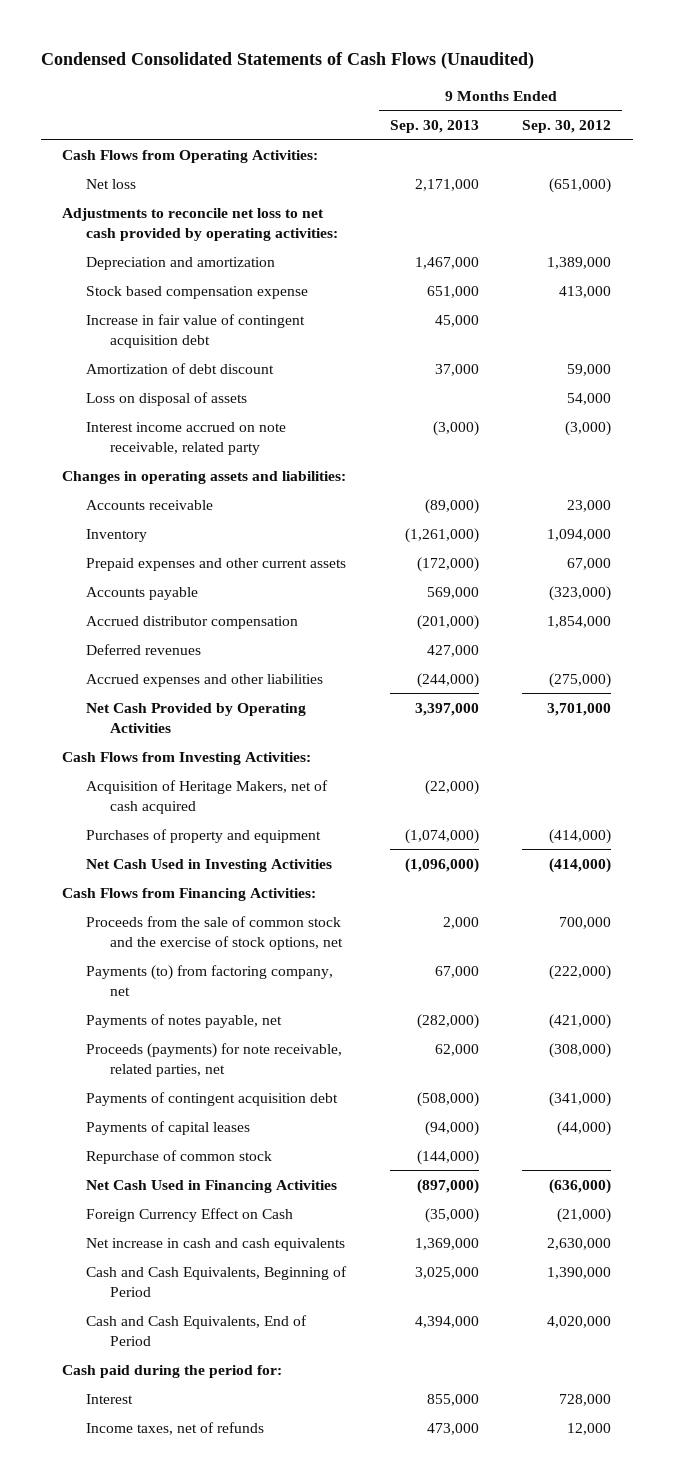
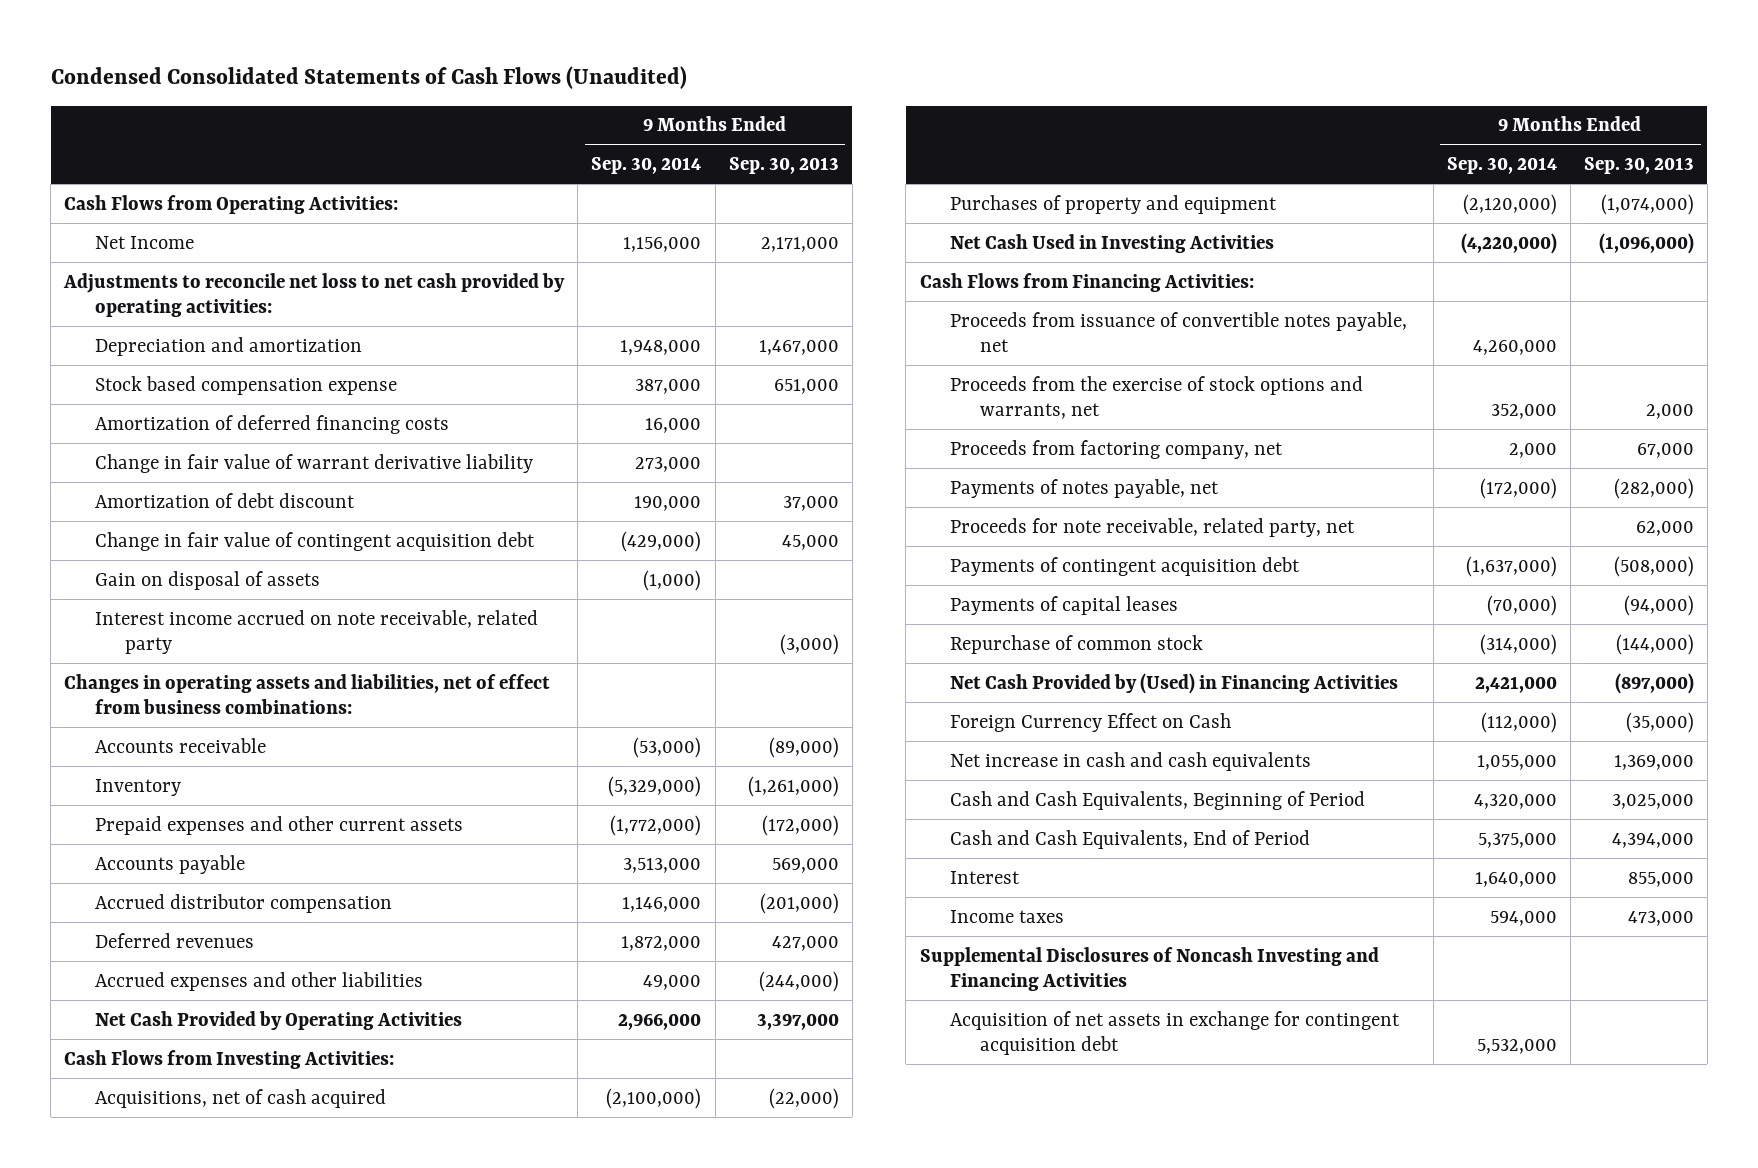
[522,119,612,133] Sep. 30, 2012 -> none
none -> [591,156,702,174] Sep. 30, 2014
[86,178,137,189] Net loss -> [94,235,194,249] Net Income
[86,313,306,348] Increase in fair value of contingent acquisition debt -> none
none -> [94,414,449,434] Amortization of deferred financing costs
none -> [94,453,533,473] Change in fair value of warrant derivative liability
none -> [94,531,535,551] Change in fair value of contingent acquisition debt
[86,391,248,406] Loss on disposal of assets -> [94,570,320,590] Gain on disposal of assets
[62,470,347,484] Changes in operating assets and liabilities: -> [64,673,551,714] Changes in operating assets and liabilities, net of effect from business combinations:
[86,779,329,814] Acquisition of Heritage Makers, net of cash acquired -> [94,1088,386,1108] Acquisitions, net of cash acquired
none -> [949,311,1407,352] Proceeds from issuance of convertible notes payable, net
[86,915,344,950] Proceeds from the sale of common stock and the exercise of stock options, net -> [949,375,1363,419] Proceeds from the exercise of stock options and warrants, net
[86,964,334,996] Payments (to) from factoring company, net -> [949,439,1283,459] Proceeds from factoring company, net
[86,1042,343,1077] Proceeds (payments) for note receivable, related parties, net -> [949,517,1355,537] Proceeds for note receivable, related party, net
[86,1179,338,1193] Net Cash Used in Financing Activities -> [949,672,1398,694] Net Cash Provided by (Used) in Financing Activities
[62,1364,283,1378] Cash paid during the period for: -> none
[86,1421,265,1435] Income taxes, net of refunds -> [949,909,1064,923] Income taxes
none -> [919,946,1379,991] Supplemental Disclosures of Noncash Investing and Financing Activities
none -> [949,1010,1400,1055] Acquisition of net assets in exchange for contingent acquisition debt

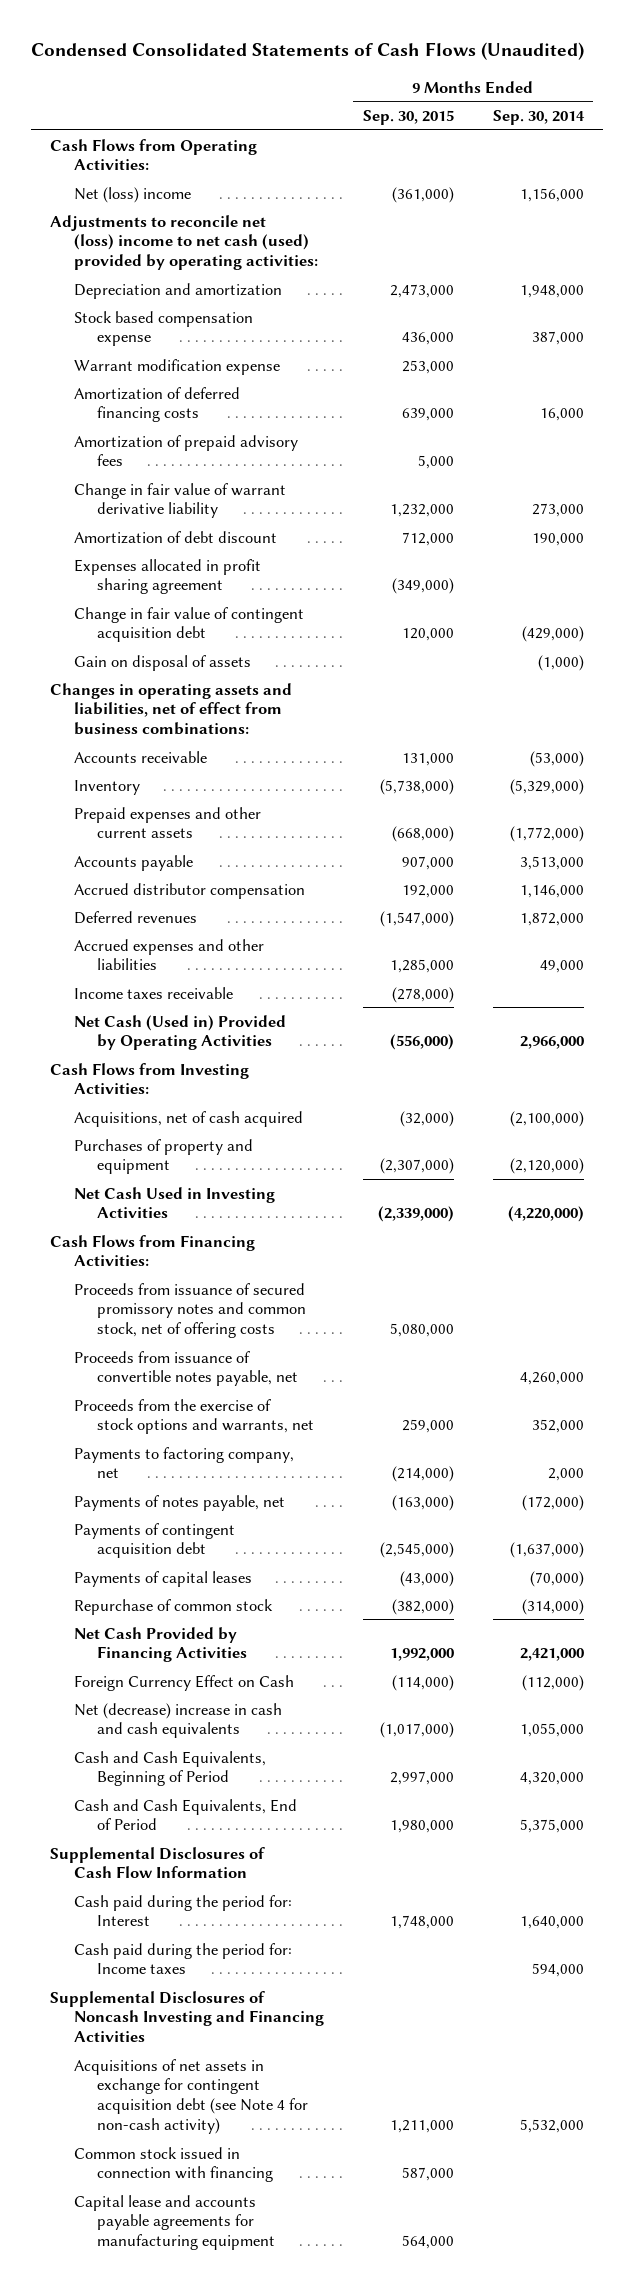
[728,156,839,174] Sep. 30, 2013 -> none
none -> [362,110,454,126] Sep. 30, 2015
[94,235,194,249] Net Income -> [73,186,191,203] Net (loss) income
[63,272,566,317] Adjustments to reconcile net loss to net cash provided by operating activities: -> [50,214,318,270] Adjustments to reconcile net (loss) income to net cash (used) provided by operating activities:
none -> [73,358,280,375] Warrant modification expense
none -> [73,434,298,467] Amortization of prepaid advisory fees
none -> [73,558,261,595] Expenses allocated in profit sharing agreement
[94,609,538,654] Interest income accrued on note receivable, related party -> none
none -> [73,986,233,999] Income taxes receivable
[94,1010,462,1030] Net Cash Provided by Operating Activities -> [73,1014,286,1051] Net Cash (Used in) Provided by Operating Activities
none -> [73,1282,307,1338] Proceeds from issuance of secured promissory notes and common stock, net of offering costs
[949,439,1283,459] Proceeds from factoring company, net -> [73,1446,294,1479] Payments to factoring company, net
[949,517,1355,537] Proceeds for note receivable, related party, net -> none
[949,672,1398,694] Net Cash Provided by (Used) in Financing Activities -> [73,1626,248,1663] Net Cash Provided by Financing Activities
[949,751,1311,771] Net increase in cash and cash equivalents -> [73,1702,282,1739] Net (decrease) increase in cash and cash equivalents
none -> [50,1846,266,1879] Supplemental Disclosures of Cash Flow Information
[949,870,1020,884] Interest -> [73,1894,292,1927] Cash paid during the period for: Interest
[949,909,1064,923] Income taxes -> [73,1942,292,1975] Cash paid during the period for: Income taxes
[949,1010,1400,1055] Acquisition of net assets in exchange for contingent acquisition debt -> [73,2058,309,2134] Acquisitions of net assets in exchange for contingent acquisition debt (see Note 4 for non-cash activity)
none -> [73,2146,274,2183] Common stock issued in connection with financing
none -> [73,2194,276,2250] Capital lease and accounts payable agreements for manufacturing equipment

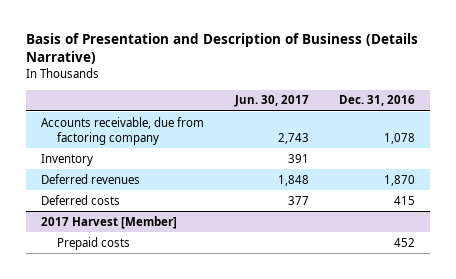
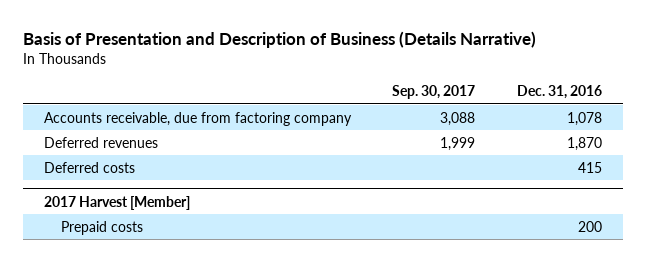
[233,95,309,108] Jun. 30, 2017 -> none
none -> [392,85,476,100] Sep. 30, 2017
[41,153,94,166] Inventory -> none
[394,237,416,247] 452 -> [577,220,602,232] 200

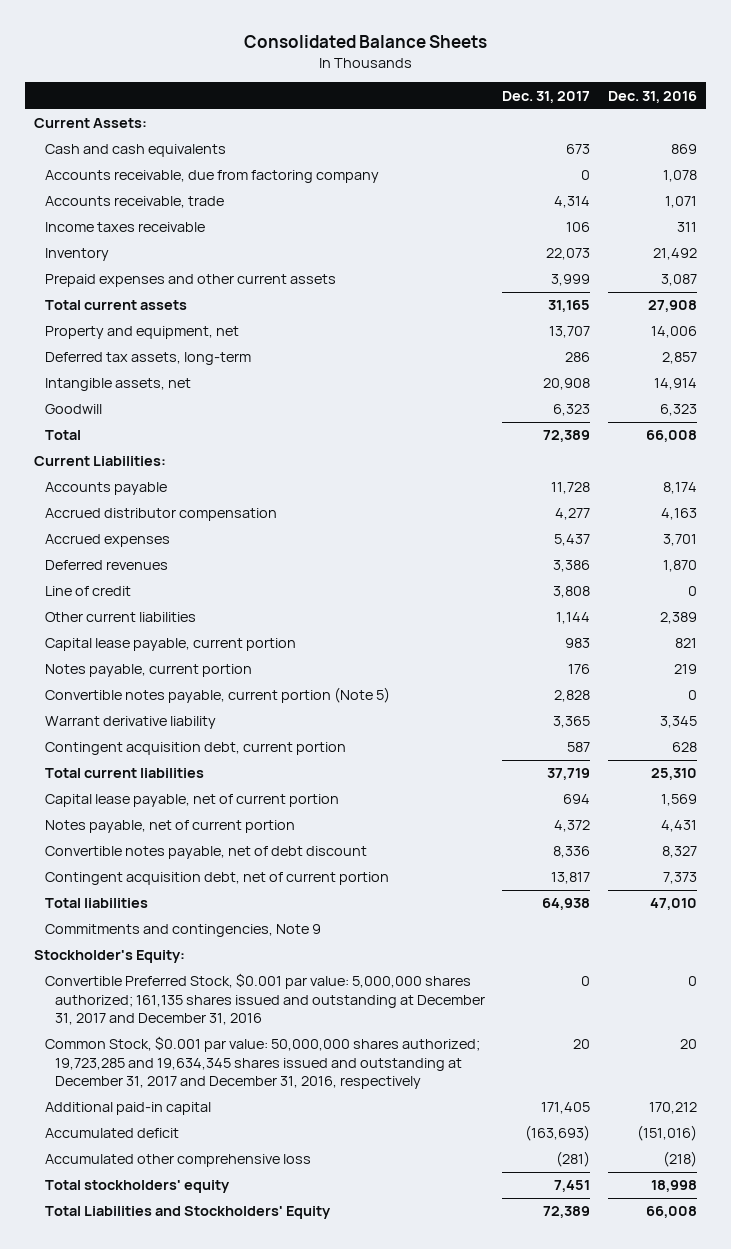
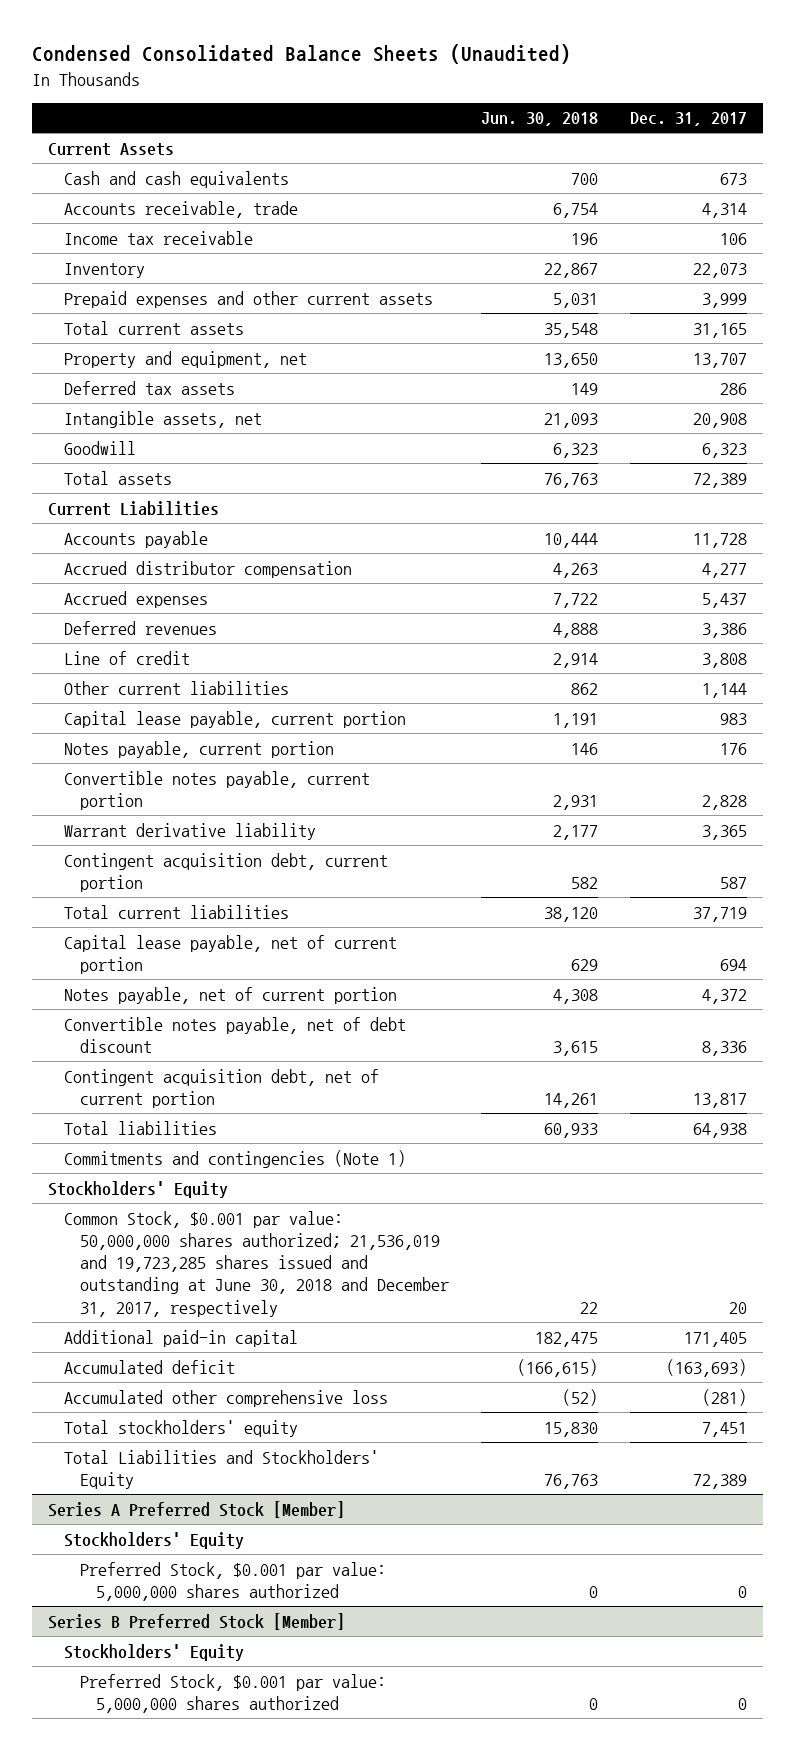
[243,35,487,49] Consolidated Balance Sheets -> [32,44,572,65] Condensed Consolidated Balance Sheets (Unaudited)
[608,90,698,103] Dec. 31, 2016 -> none
none -> [481,112,599,127] Jun. 30, 2018
[34,118,148,129] Current Assets: -> [48,142,175,156] Current Assets
[44,170,379,184] Accounts receivable, due from factoring company -> none
[44,222,205,233] Income taxes receivable -> [64,230,254,245] Income tax receivable
[44,352,251,366] Deferred tax assets, long-term -> [64,380,236,395] Deferred tax assets
[44,430,81,441] Total -> [64,470,173,485] Total assets
[34,456,167,467] Current Liabilities: -> [48,500,220,516] Current Liabilities
[44,687,390,704] Convertible notes payable, current portion (Note 5) -> [64,770,371,810] Convertible notes payable, current portion
[44,973,485,1026] Convertible Preferred Stock, $0.001 par value: 5,000,000 shares authorized; 161,135 shares issued and outstanding at December 31, 2017 and December 31, 2016 -> none
[44,924,321,938] Commitments and contingencies, Note 9 -> [64,1149,407,1168] Commitments and contingencies (Note 1)
[34,950,186,964] Stockholder's Equity: -> [48,1180,229,1198] Stockholders' Equity
[44,1036,480,1090] Common Stock, $0.001 par value: 50,000,000 shares authorized; 19,723,285 and 19,634,345 shares issued and outstanding at December 31, 2017 and December 31, 2016, respectively -> [64,1210,449,1317] Common Stock, $0.001 par value: 50,000,000 shares authorized; 21,536,019 and 19,723,285 shares issued and outstanding at June 30, 2018 and December 31, 2017, respectively
none -> [48,1500,346,1518] Series A Preferred Stock [Member]
none -> [64,1531,245,1549] Stockholders' Equity
none -> [79,1561,386,1601] Preferred Stock, $0.001 par value: 5,000,000 shares authorized
none -> [48,1612,346,1630] Series B Preferred Stock [Member]
none -> [64,1643,245,1661] Stockholders' Equity
none -> [79,1673,386,1713] Preferred Stock, $0.001 par value: 5,000,000 shares authorized

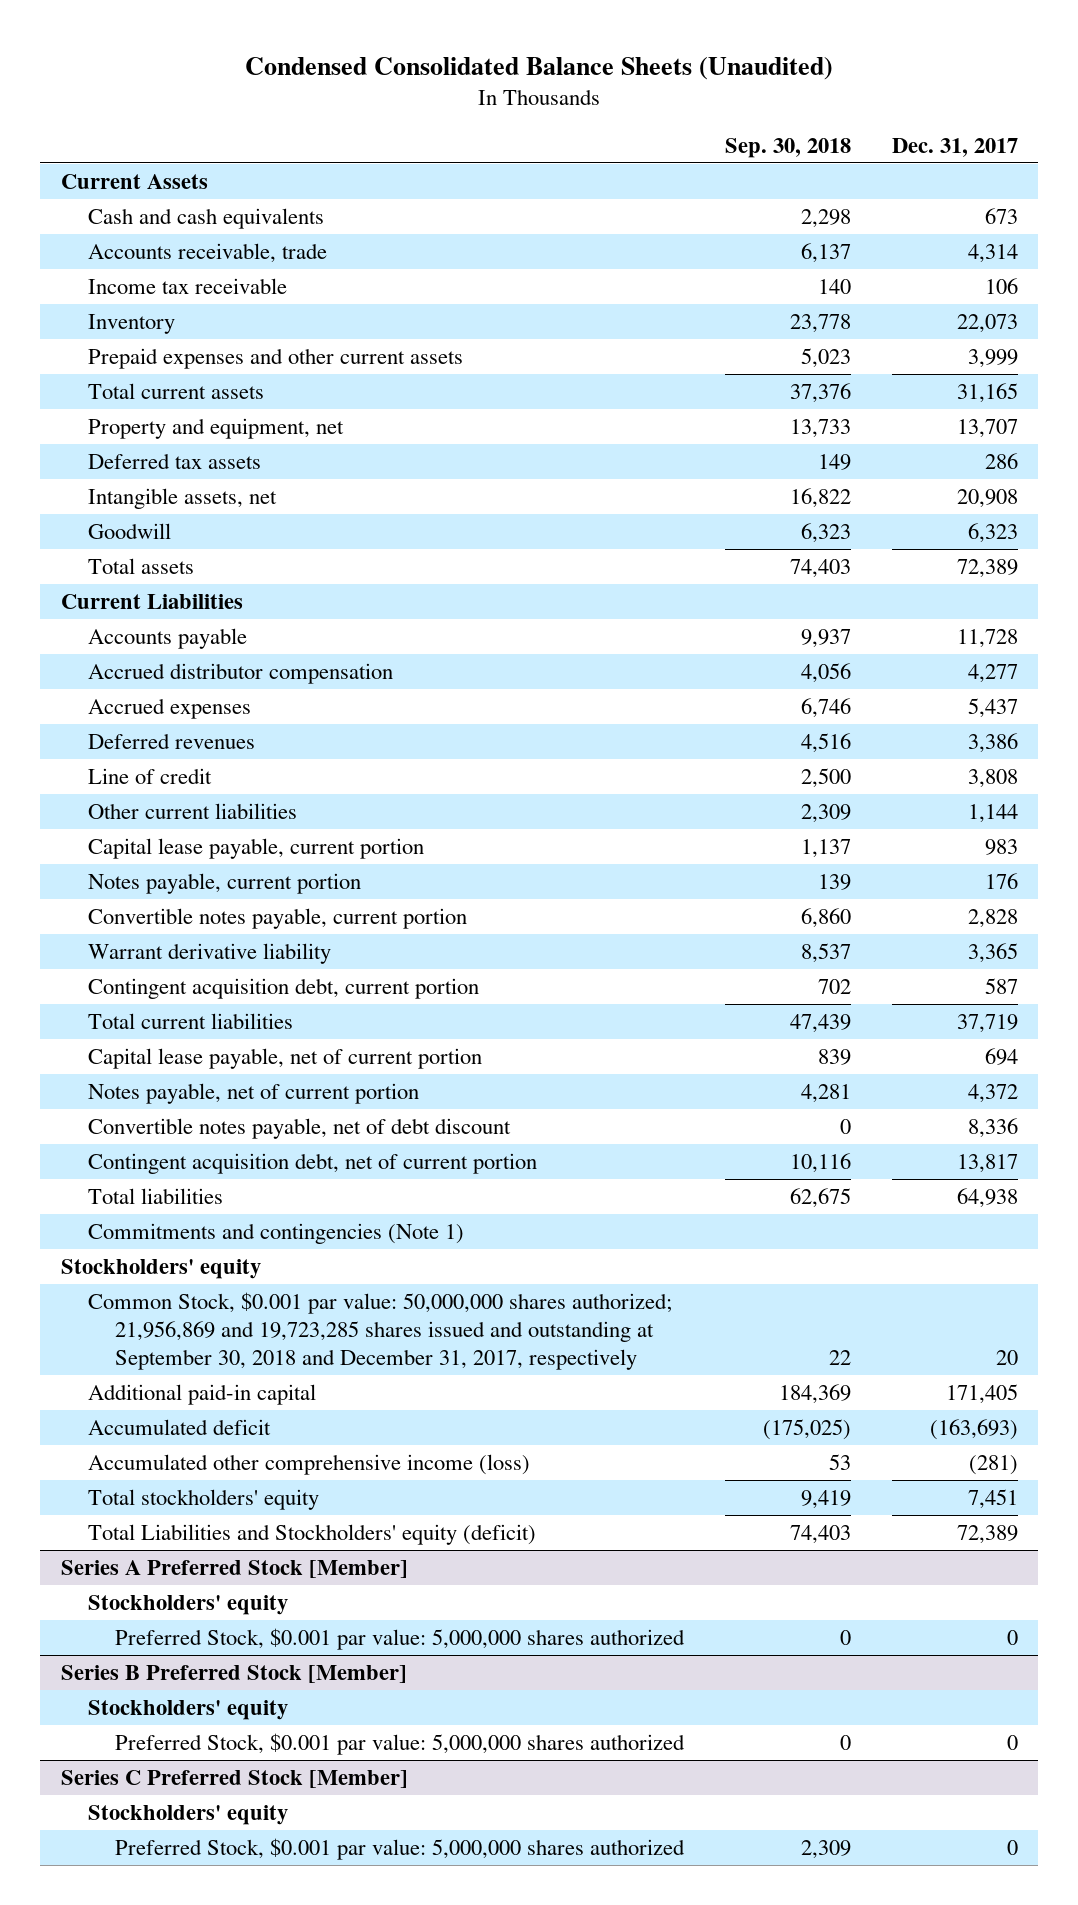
[481,112,599,127] Jun. 30, 2018 -> none
none -> [724,137,851,158] Sep. 30, 2018
[48,1180,229,1198] Stockholders' Equity -> [60,1258,261,1279] Stockholders' equity
[64,1210,449,1317] Common Stock, $0.001 par value: 50,000,000 shares authorized; 21,536,019 and 19,723,285 shares issued and outstanding at June 30, 2018 and December 31, 2017, respectively -> [87,1291,672,1371] Common Stock, $0.001 par value: 50,000,000 shares authorized; 21,956,869 and 19,723,285 shares issued and outstanding at September 30, 2018 and December 31, 2017, respectively
[64,1389,389,1407] Accumulated other comprehensive loss -> [87,1453,530,1475] Accumulated other comprehensive income (loss)
[64,1449,380,1489] Total Liabilities and Stockholders' Equity -> [87,1523,536,1545] Total Liabilities and Stockholders' equity (deficit)
[64,1531,245,1549] Stockholders' Equity -> [87,1594,288,1615] Stockholders' equity
[64,1643,245,1661] Stockholders' Equity -> [87,1699,288,1720] Stockholders' equity
none -> [60,1769,408,1788] Series C Preferred Stock [Member]
none -> [87,1804,288,1825] Stockholders' equity
none -> [114,1837,685,1860] Preferred Stock, $0.001 par value: 5,000,000 shares authorized

